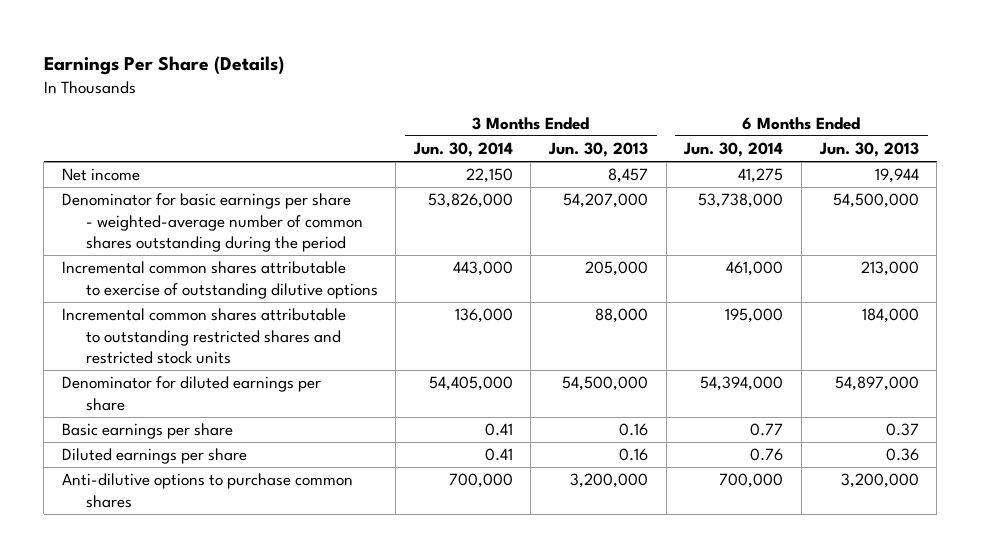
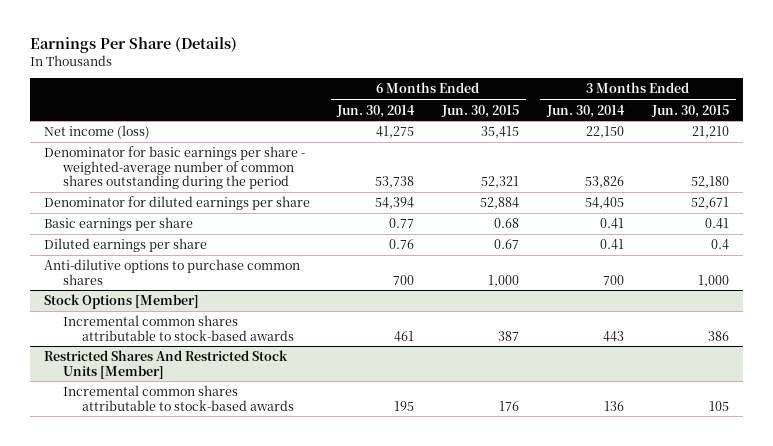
[548,142,649,158] Jun. 30, 2013 -> none
[818,142,919,158] Jun. 30, 2013 -> none
none -> [441,104,520,118] Jun. 30, 2015
none -> [651,104,730,118] Jun. 30, 2015
[62,261,378,299] Incremental common shares attributable to exercise of outstanding dilutive options -> none
[62,308,347,364] Incremental common shares attributable to outstanding restricted shares and restricted stock units -> none
[62,168,141,182] Net income -> [43,125,150,140] Net income (loss)
[427,193,513,209] 53,826,000 -> [585,175,625,188] 53,826
[698,193,784,209] 53,738,000 -> [375,175,415,188] 53,738
[428,376,513,392] 54,405,000 -> [585,197,625,210] 54,405
[700,376,784,392] 54,394,000 -> [375,197,415,210] 54,394
[448,473,513,489] 700,000 -> [603,274,625,285] 700
[719,473,784,489] 700,000 -> [393,274,415,285] 700
none -> [43,294,199,310] Stock Options [Member]
none -> [62,315,294,341] Incremental common shares attributable to stock-based awards
none -> [43,350,288,379] Restricted Shares And Restricted Stock Units [Member]
none -> [62,385,294,411] Incremental common shares attributable to stock-based awards

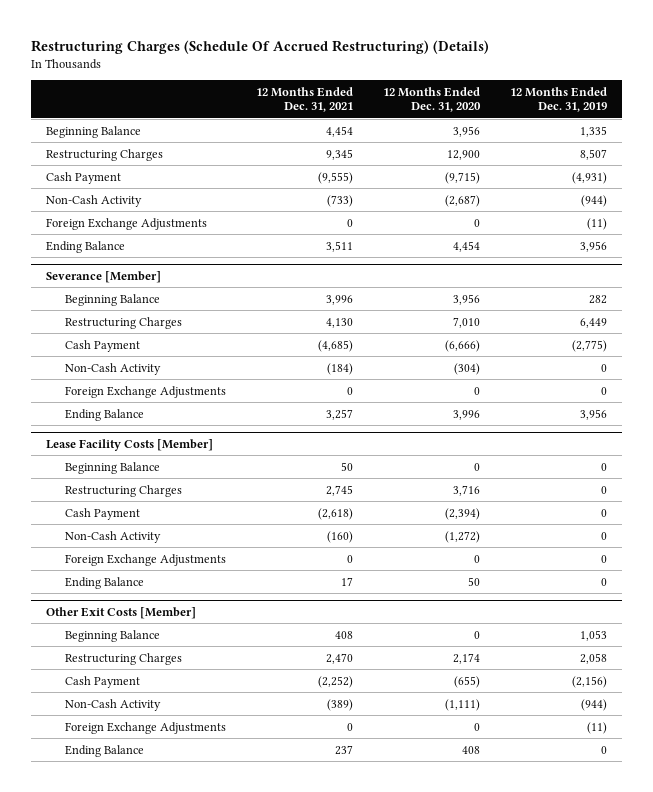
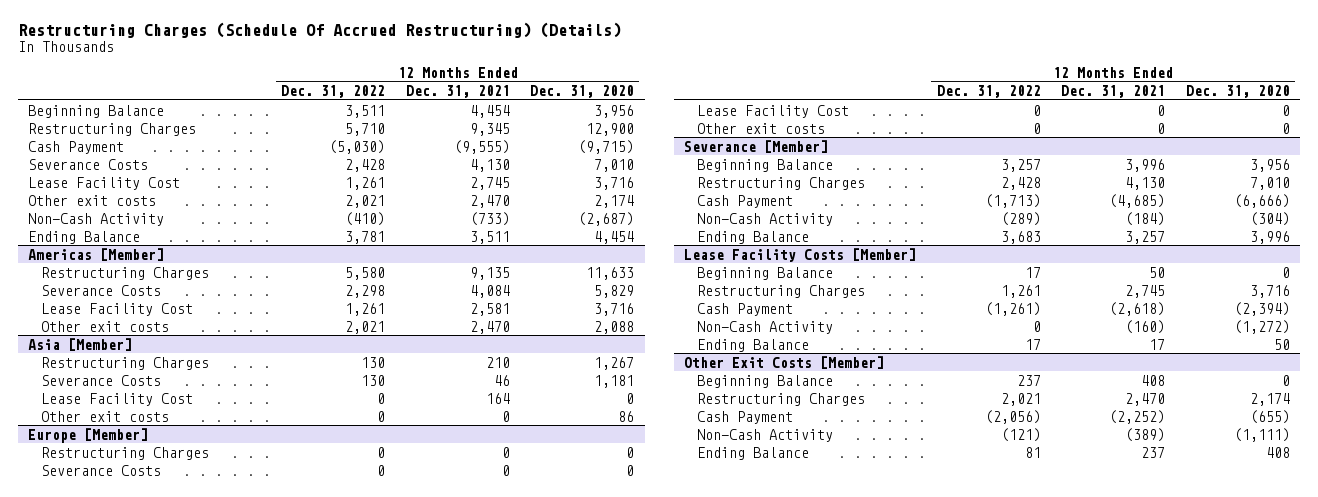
[510,86,608,113] 12 Months Ended Dec. 31, 2019 -> none
none -> [280,85,385,99] Dec. 31, 2022
none -> [28,158,149,170] Severance Costs
none -> [28,176,181,190] Lease Facility Cost
none -> [28,194,157,206] Other exit costs
[46,217,208,230] Foreign Exchange Adjustments -> none
none -> [28,247,165,261] Americas [Member]
none -> [40,266,209,280] Restructuring Charges
none -> [40,284,161,296] Severance Costs
none -> [40,302,193,316] Lease Facility Cost
none -> [40,320,169,332] Other exit costs
none -> [28,337,133,351] Asia [Member]
none -> [40,356,209,370] Restructuring Charges
none -> [40,374,161,386] Severance Costs
none -> [40,392,193,406] Lease Facility Cost
none -> [40,410,169,422] Other exit costs
none -> [28,427,149,443] Europe [Member]
none -> [40,446,209,460] Restructuring Charges
none -> [40,464,161,476] Severance Costs
none -> [696,104,849,118] Lease Facility Cost
none -> [696,122,825,134] Other exit costs
[64,385,226,398] Foreign Exchange Adjustments -> none
[64,553,226,566] Foreign Exchange Adjustments -> none
[64,721,226,734] Foreign Exchange Adjustments -> none

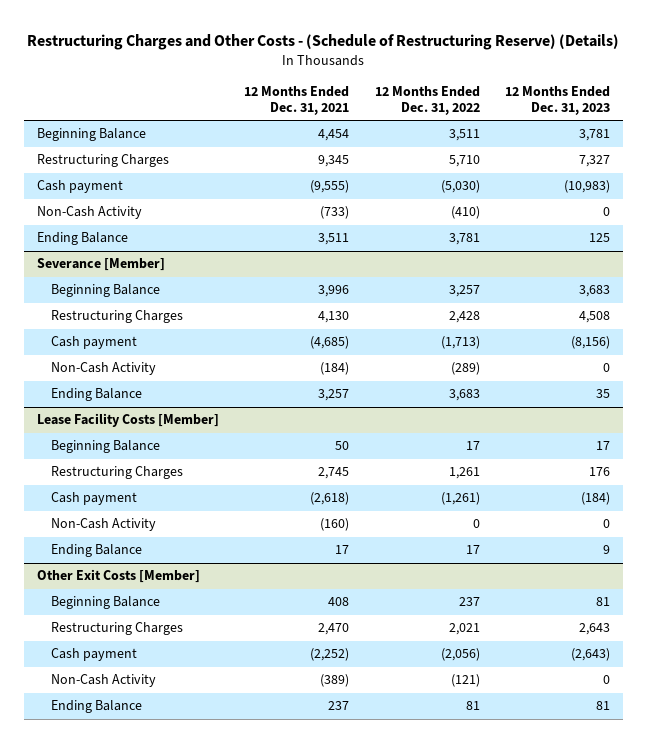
[17,21,621,38] Restructuring Charges (Schedule Of Accrued Restructuring) (Details) -> [27,33,620,50] Restructuring Charges and Other Costs - (Schedule of Restructuring Reserve) (Details)
[530,85,635,99] Dec. 31, 2020 -> none
none -> [505,85,611,116] 12 Months Ended Dec. 31, 2023
[28,158,149,170] Severance Costs -> none
[28,176,181,190] Lease Facility Cost -> none
[28,194,157,206] Other exit costs -> none
[28,140,125,154] Cash Payment -> [36,180,123,194] Cash payment
[28,247,165,261] Americas [Member] -> none
[40,266,209,280] Restructuring Charges -> none
[40,284,161,296] Severance Costs -> none
[40,302,193,316] Lease Facility Cost -> none
[40,320,169,332] Other exit costs -> none
[28,337,133,351] Asia [Member] -> none
[40,356,209,370] Restructuring Charges -> none
[40,374,161,386] Severance Costs -> none
[40,392,193,406] Lease Facility Cost -> none
[40,410,169,422] Other exit costs -> none
[28,427,149,443] Europe [Member] -> none
[40,446,209,460] Restructuring Charges -> none
[40,464,161,476] Severance Costs -> none
[696,104,849,118] Lease Facility Cost -> none
[696,122,825,134] Other exit costs -> none
[696,194,793,208] Cash Payment -> [51,336,138,350] Cash payment
[696,302,793,316] Cash Payment -> [51,492,138,506] Cash payment
[696,410,793,424] Cash Payment -> [51,648,138,662] Cash payment

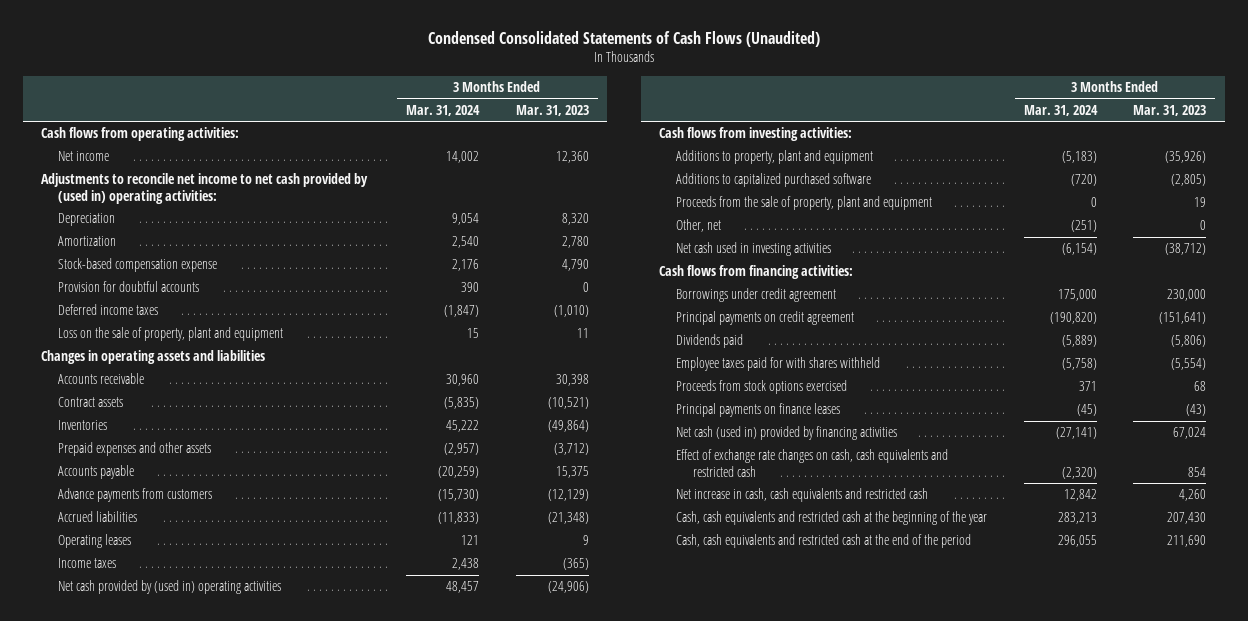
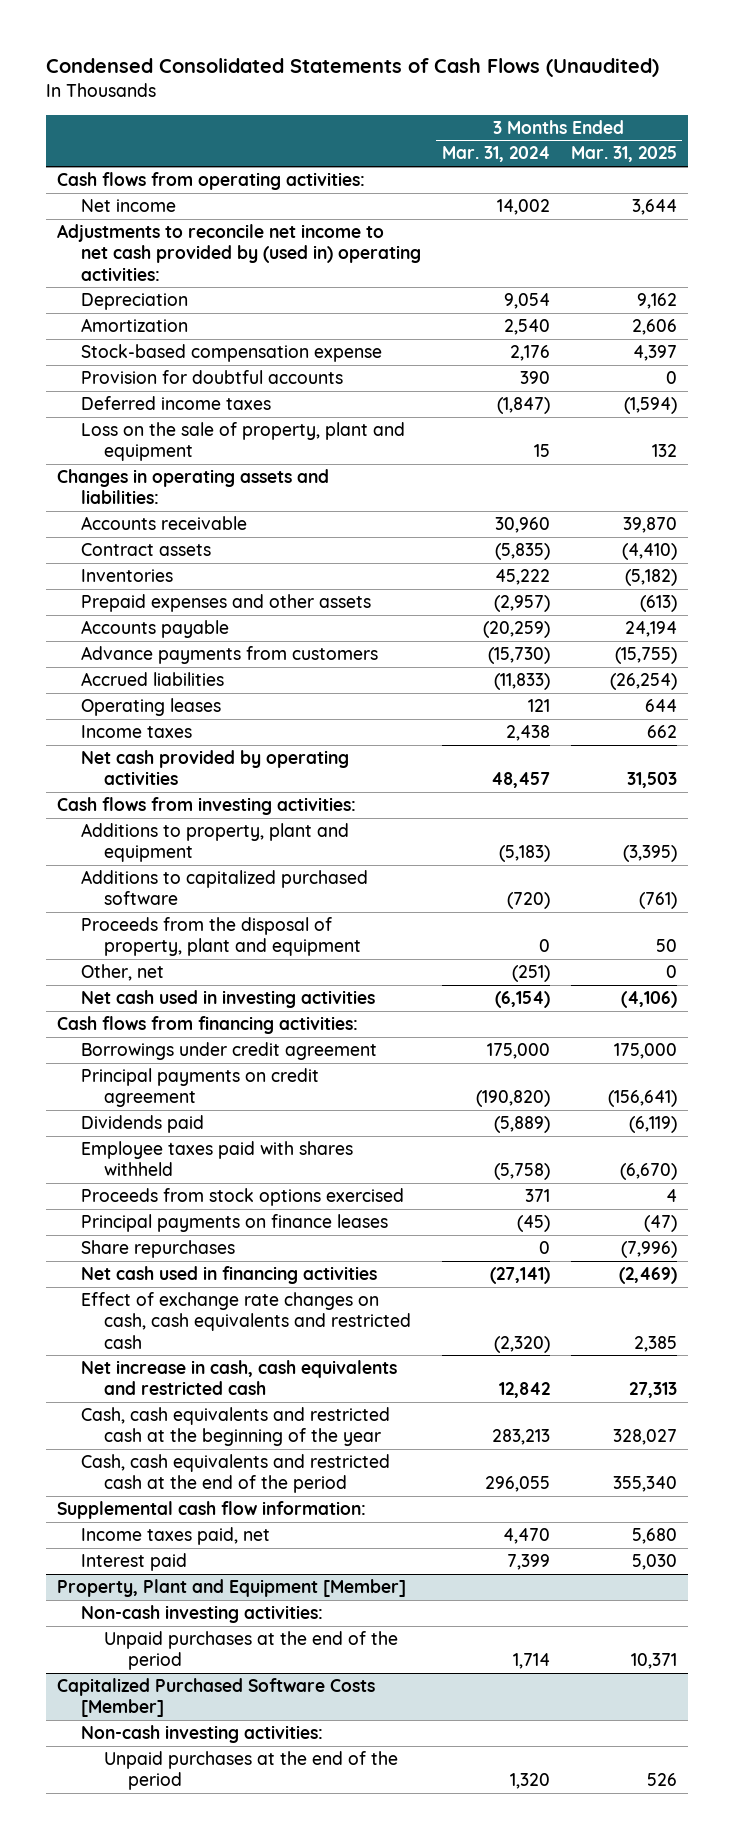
[515,104,589,116] Mar. 31, 2023 -> none
none -> [571,146,678,163] Mar. 31, 2025
[41,350,266,365] Changes in operating assets and liabilities -> [56,469,329,505] Changes in operating assets and liabilities:
[58,580,282,595] Net cash provided by (used in) operating activities -> [80,750,349,786] Net cash provided by operating activities
[676,196,933,211] Proceeds from the sale of property, plant and equipment -> [80,917,362,957] Proceeds from the disposal of property, plant and equipment
[676,357,881,372] Employee taxes paid for with shares withheld -> [80,1141,353,1177] Employee taxes paid with shares withheld
none -> [80,1240,235,1259] Share repurchases
[676,426,898,441] Net cash (used in) provided by financing activities -> [80,1266,377,1285] Net cash used in financing activities
none -> [56,1501,366,1520] Supplemental cash flow information:
none -> [80,1527,270,1546] Income taxes paid, net
none -> [80,1553,187,1572] Interest paid
none -> [56,1579,406,1598] Property, Plant and Equipment [Member]
none -> [80,1605,323,1624] Non-cash investing activities:
none -> [104,1631,399,1671] Unpaid purchases at the end of the period
none -> [56,1678,375,1718] Capitalized Purchased Software Costs [Member]
none -> [80,1725,323,1744] Non-cash investing activities:
none -> [104,1751,399,1791] Unpaid purchases at the end of the period

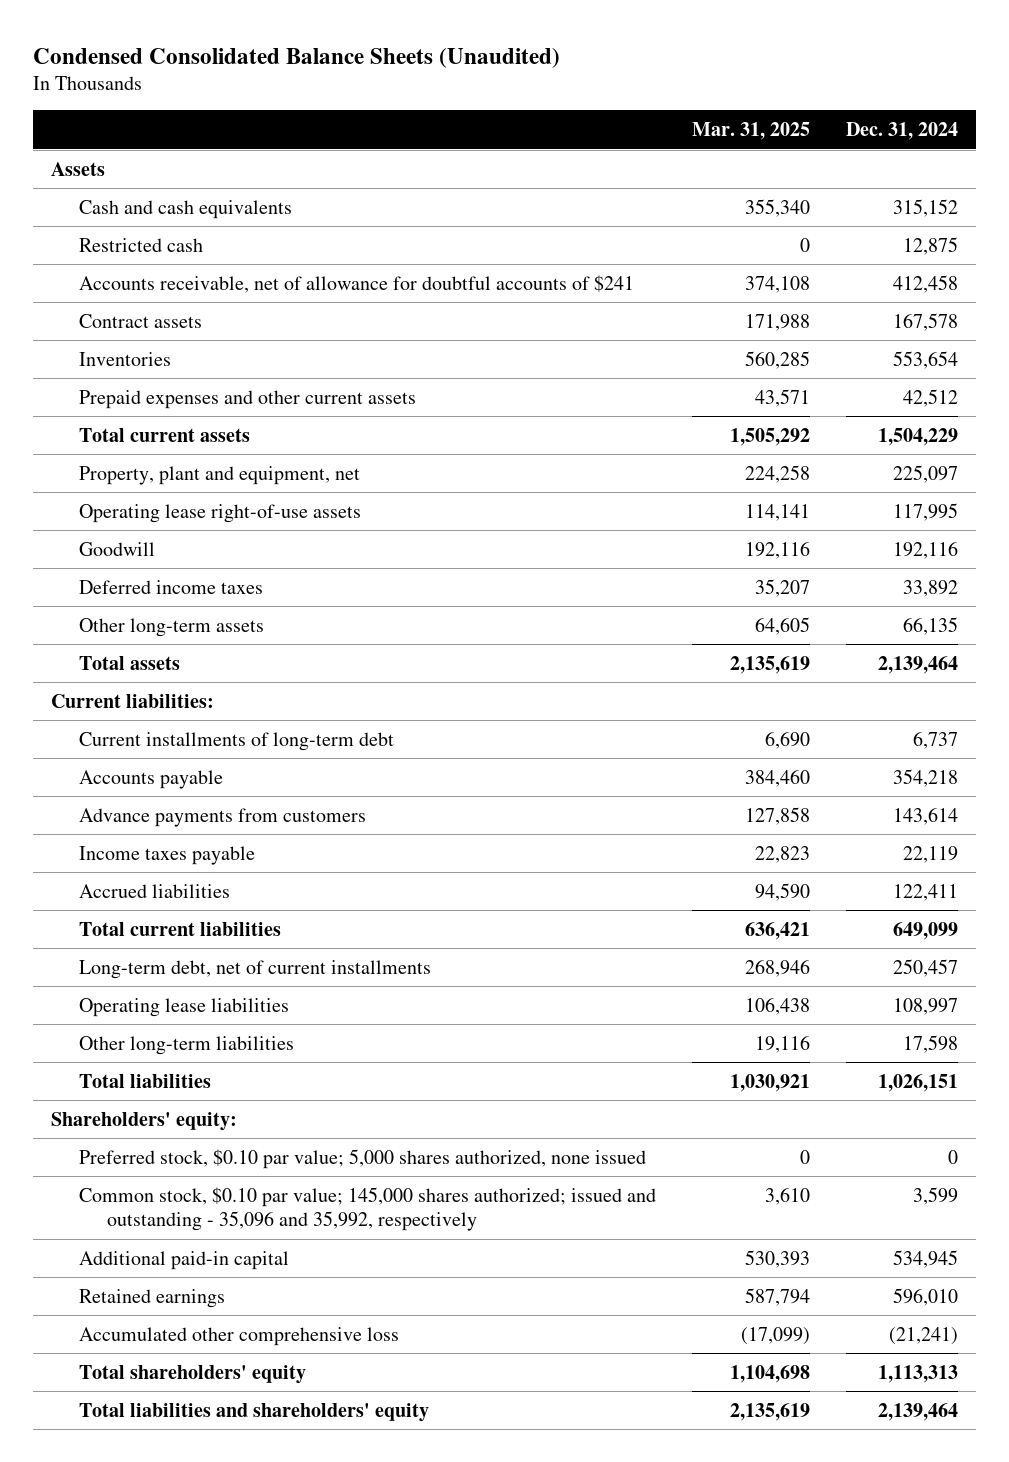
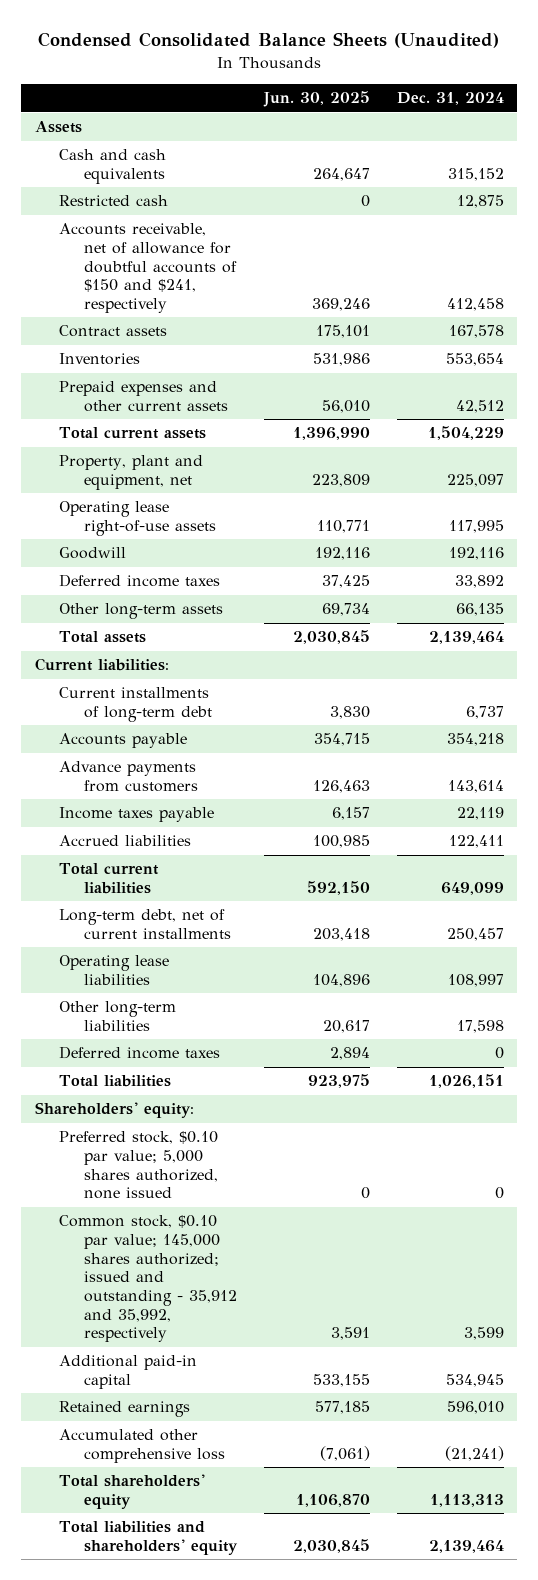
[692,121,811,140] Mar. 31, 2025 -> none
none -> [262,91,370,108] Jun. 30, 2025
[78,274,634,293] Accounts receivable, net of allowance for doubtful accounts of $241 -> [59,223,237,314] Accounts receivable, net of allowance for doubtful accounts of $150 and $241, respectively
none -> [59,1046,221,1060] Deferred income taxes
[78,1186,656,1232] Common stock, $0.10 par value; 145,000 shares authorized; issued and outstanding - 35,096 and 35,992, respectively -> [59,1215,237,1343] Common stock, $0.10 par value; 145,000 shares authorized; issued and outstanding - 35,912 and 35,992, respectively

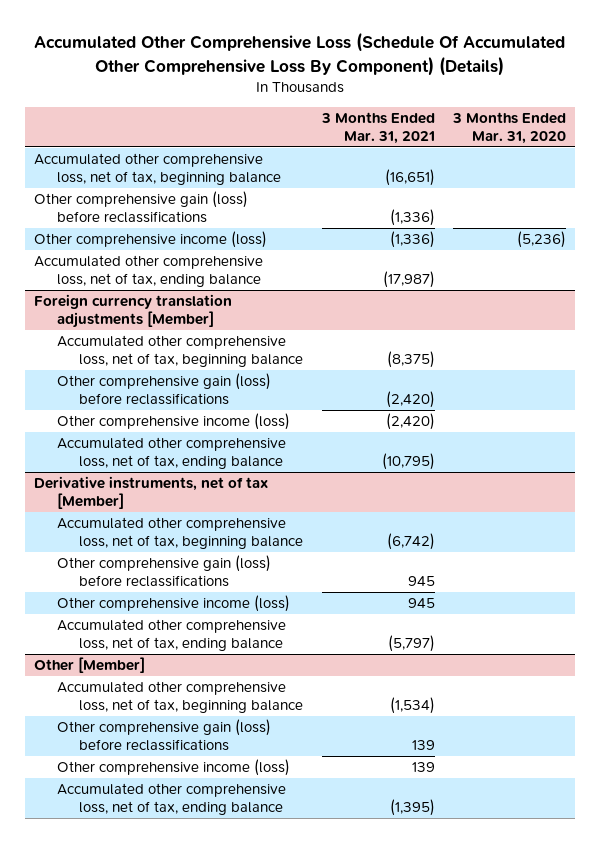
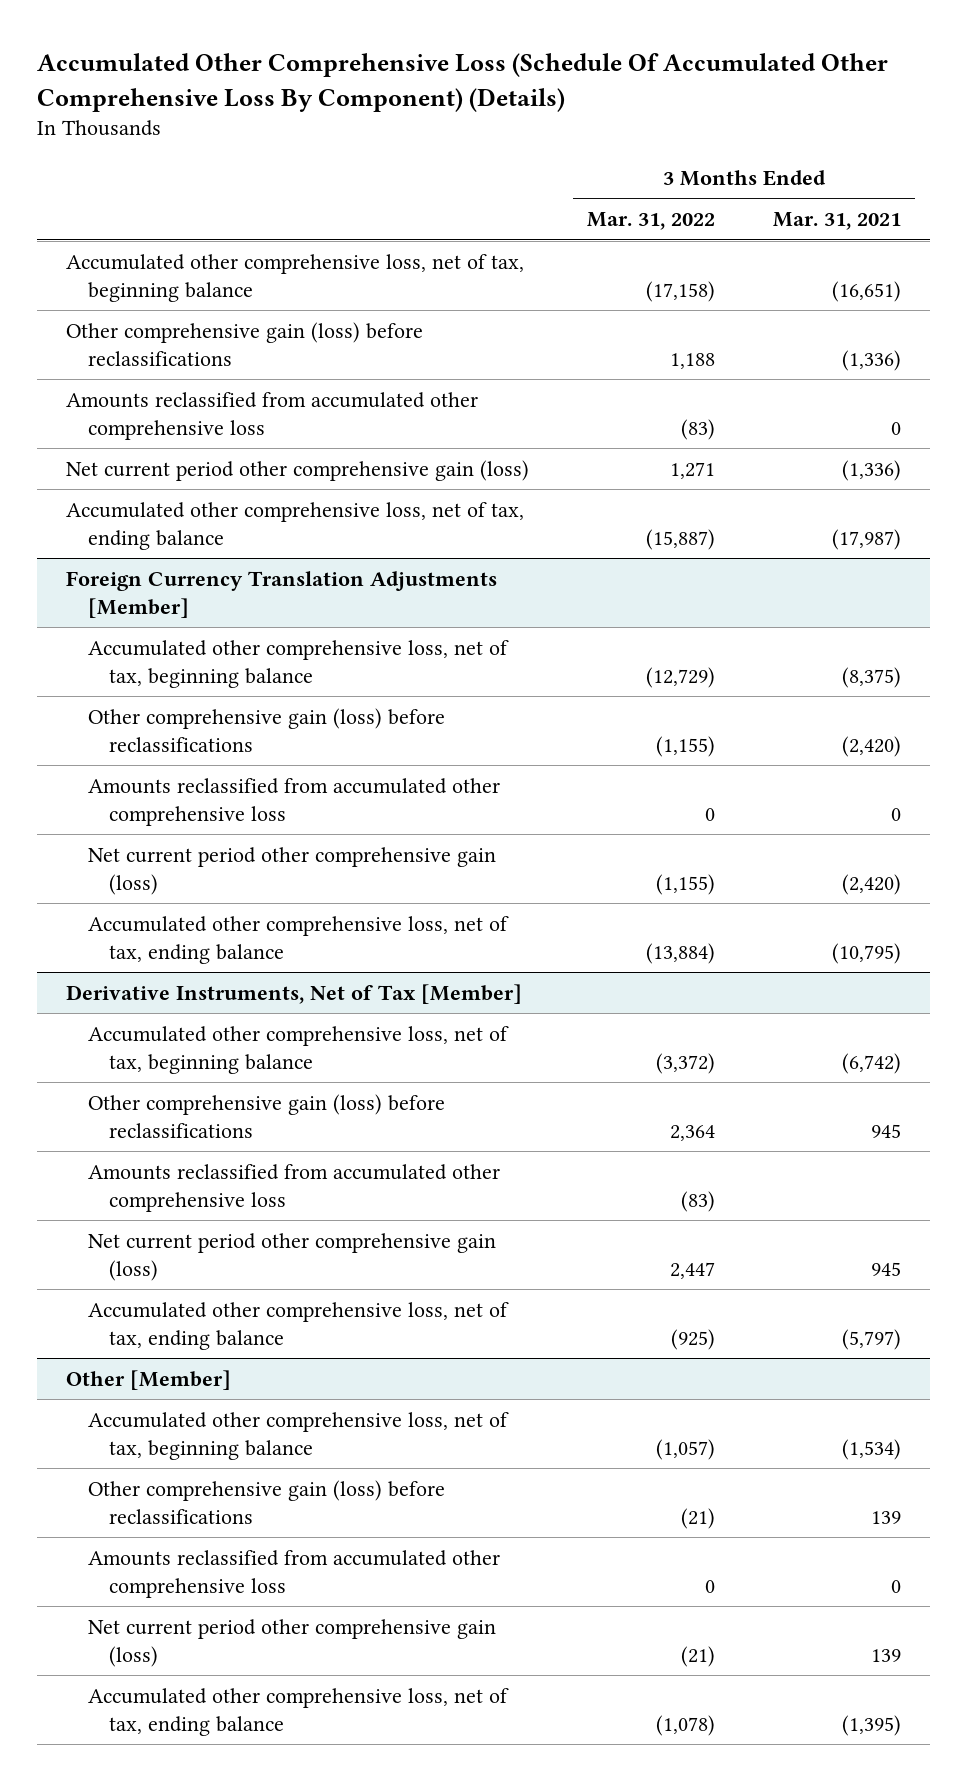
[452,111,567,144] 3 Months Ended Mar. 31, 2020 -> none
none -> [587,212,716,231] Mar. 31, 2022
none -> [66,391,479,440] Amounts reclassified from accumulated other comprehensive loss
[34,231,268,249] Other comprehensive income (loss) -> [66,459,530,481] Net current period other comprehensive gain (loss)
[34,294,233,329] Foreign currency translation adjustments [Member] -> [66,570,498,618] Foreign Currency Translation Adjustments [Member]
none -> [87,777,500,826] Amounts reclassified from accumulated other comprehensive loss
[56,413,290,431] Other comprehensive income (loss) -> [87,846,496,895] Net current period other comprehensive gain (loss)
[34,476,269,510] Derivative instruments, net of tax [Member] -> [66,983,523,1004] Derivative Instruments, Net of Tax [Member]
none -> [87,1163,500,1212] Amounts reclassified from accumulated other comprehensive loss
[56,595,290,613] Other comprehensive income (loss) -> [87,1232,496,1281] Net current period other comprehensive gain (loss)
none -> [87,1549,500,1598] Amounts reclassified from accumulated other comprehensive loss
[56,759,290,777] Other comprehensive income (loss) -> [87,1618,496,1667] Net current period other comprehensive gain (loss)

